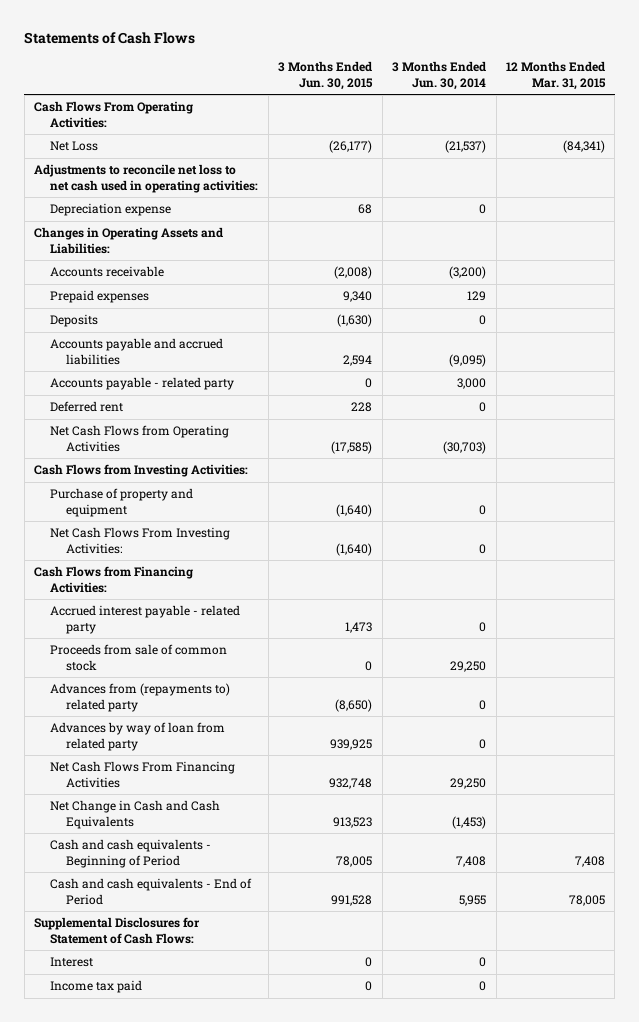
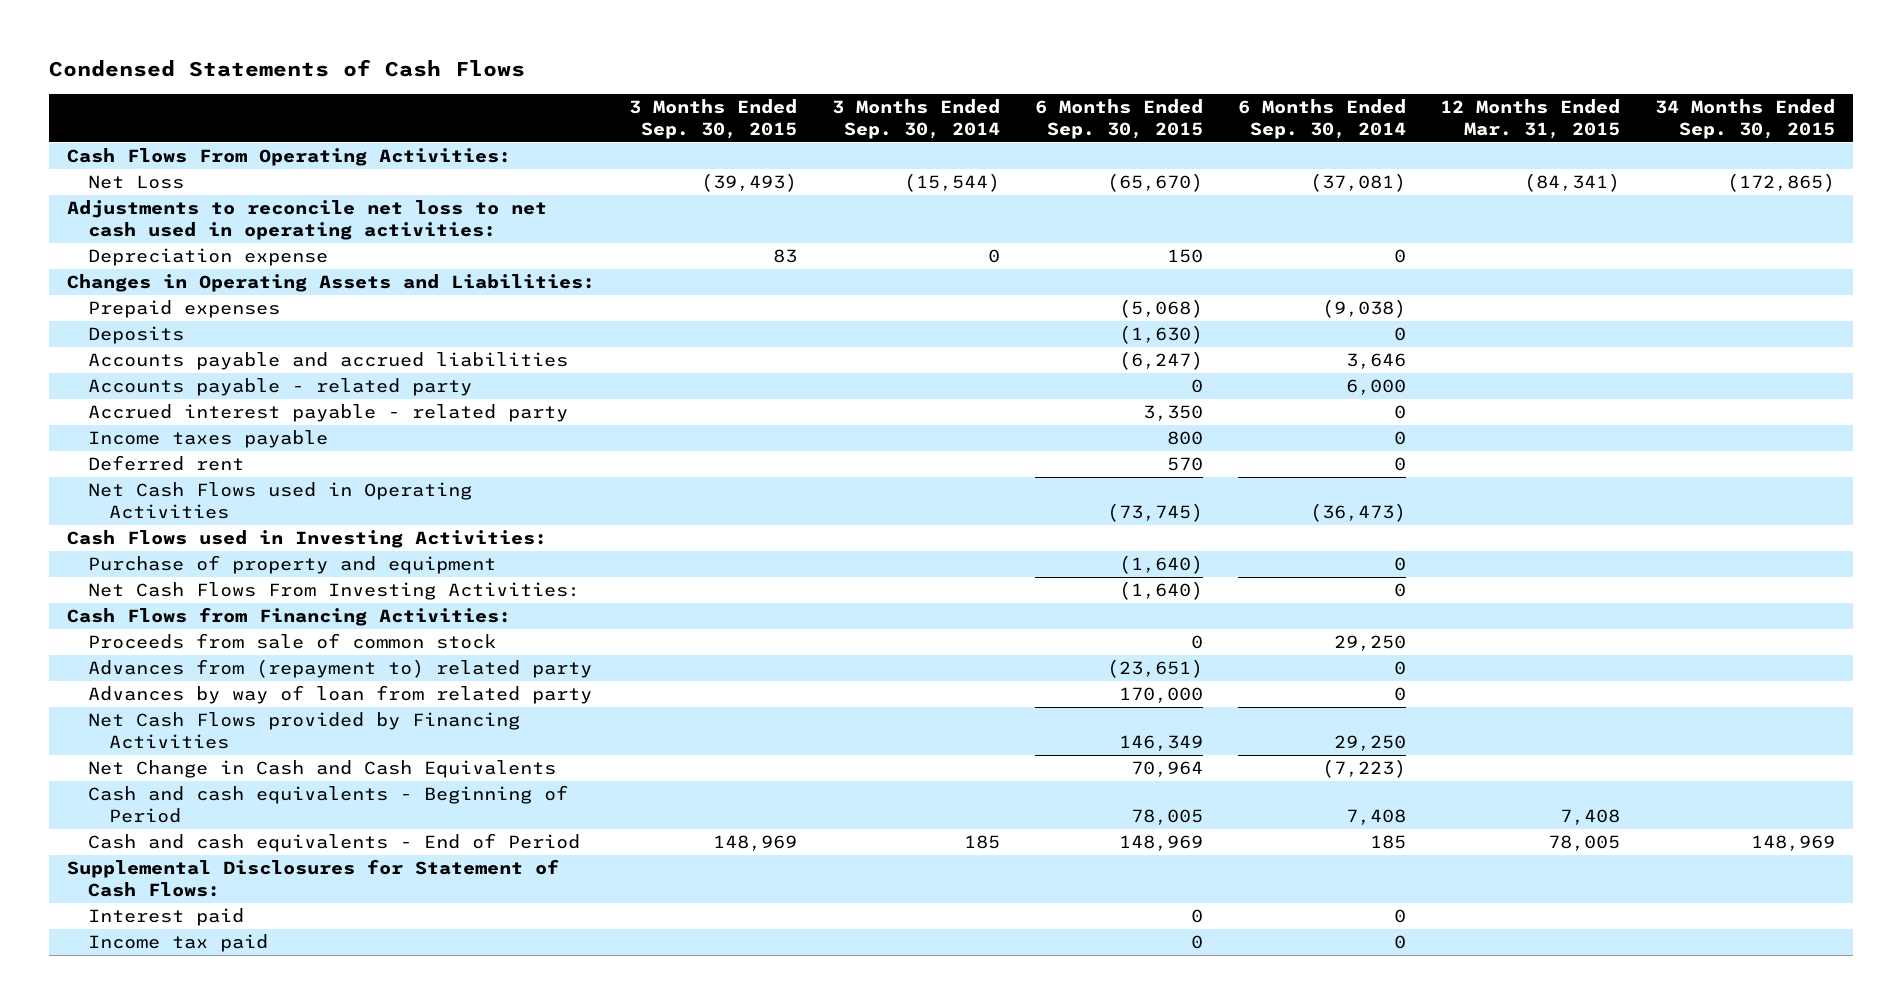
[24,31,196,44] Statements of Cash Flows -> [49,59,526,78] Condensed Statements of Cash Flows
[278,61,374,90] 3 Months Ended Jun. 30, 2015 -> none
[392,61,487,90] 3 Months Ended Jun. 30, 2014 -> none
none -> [629,98,798,139] 3 Months Ended Sep. 30, 2015
none -> [832,98,1001,139] 3 Months Ended Sep. 30, 2014
none -> [1034,98,1203,139] 6 Months Ended Sep. 30, 2015
none -> [1237,98,1406,139] 6 Months Ended Sep. 30, 2014
none -> [1655,98,1836,139] 34 Months Ended Sep. 30, 2015
[50,266,165,278] Accounts receivable -> none
[50,605,241,634] Accrued interest payable - related party -> [87,404,568,423] Accrued interest payable - related party
none -> [87,430,328,449] Income taxes payable
[50,425,230,452] Net Cash Flows from Operating Activities -> [87,482,472,520] Net Cash Flows used in Operating Activities
[34,464,249,478] Cash Flows from Investing Activities: -> [66,530,547,549] Cash Flows used in Investing Activities:
[50,683,231,712] Advances from (repayments to) related party -> [87,659,592,679] Advances from (repayment to) related party
[50,761,236,788] Net Cash Flows From Financing Activities -> [87,712,520,750] Net Cash Flows provided by Financing Activities
[50,957,94,968] Interest -> [87,908,244,927] Interest paid

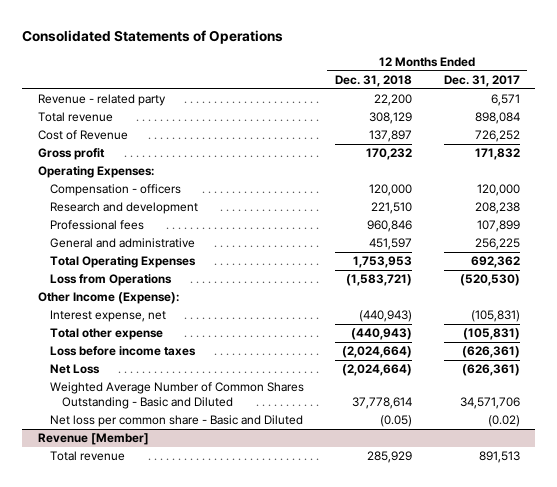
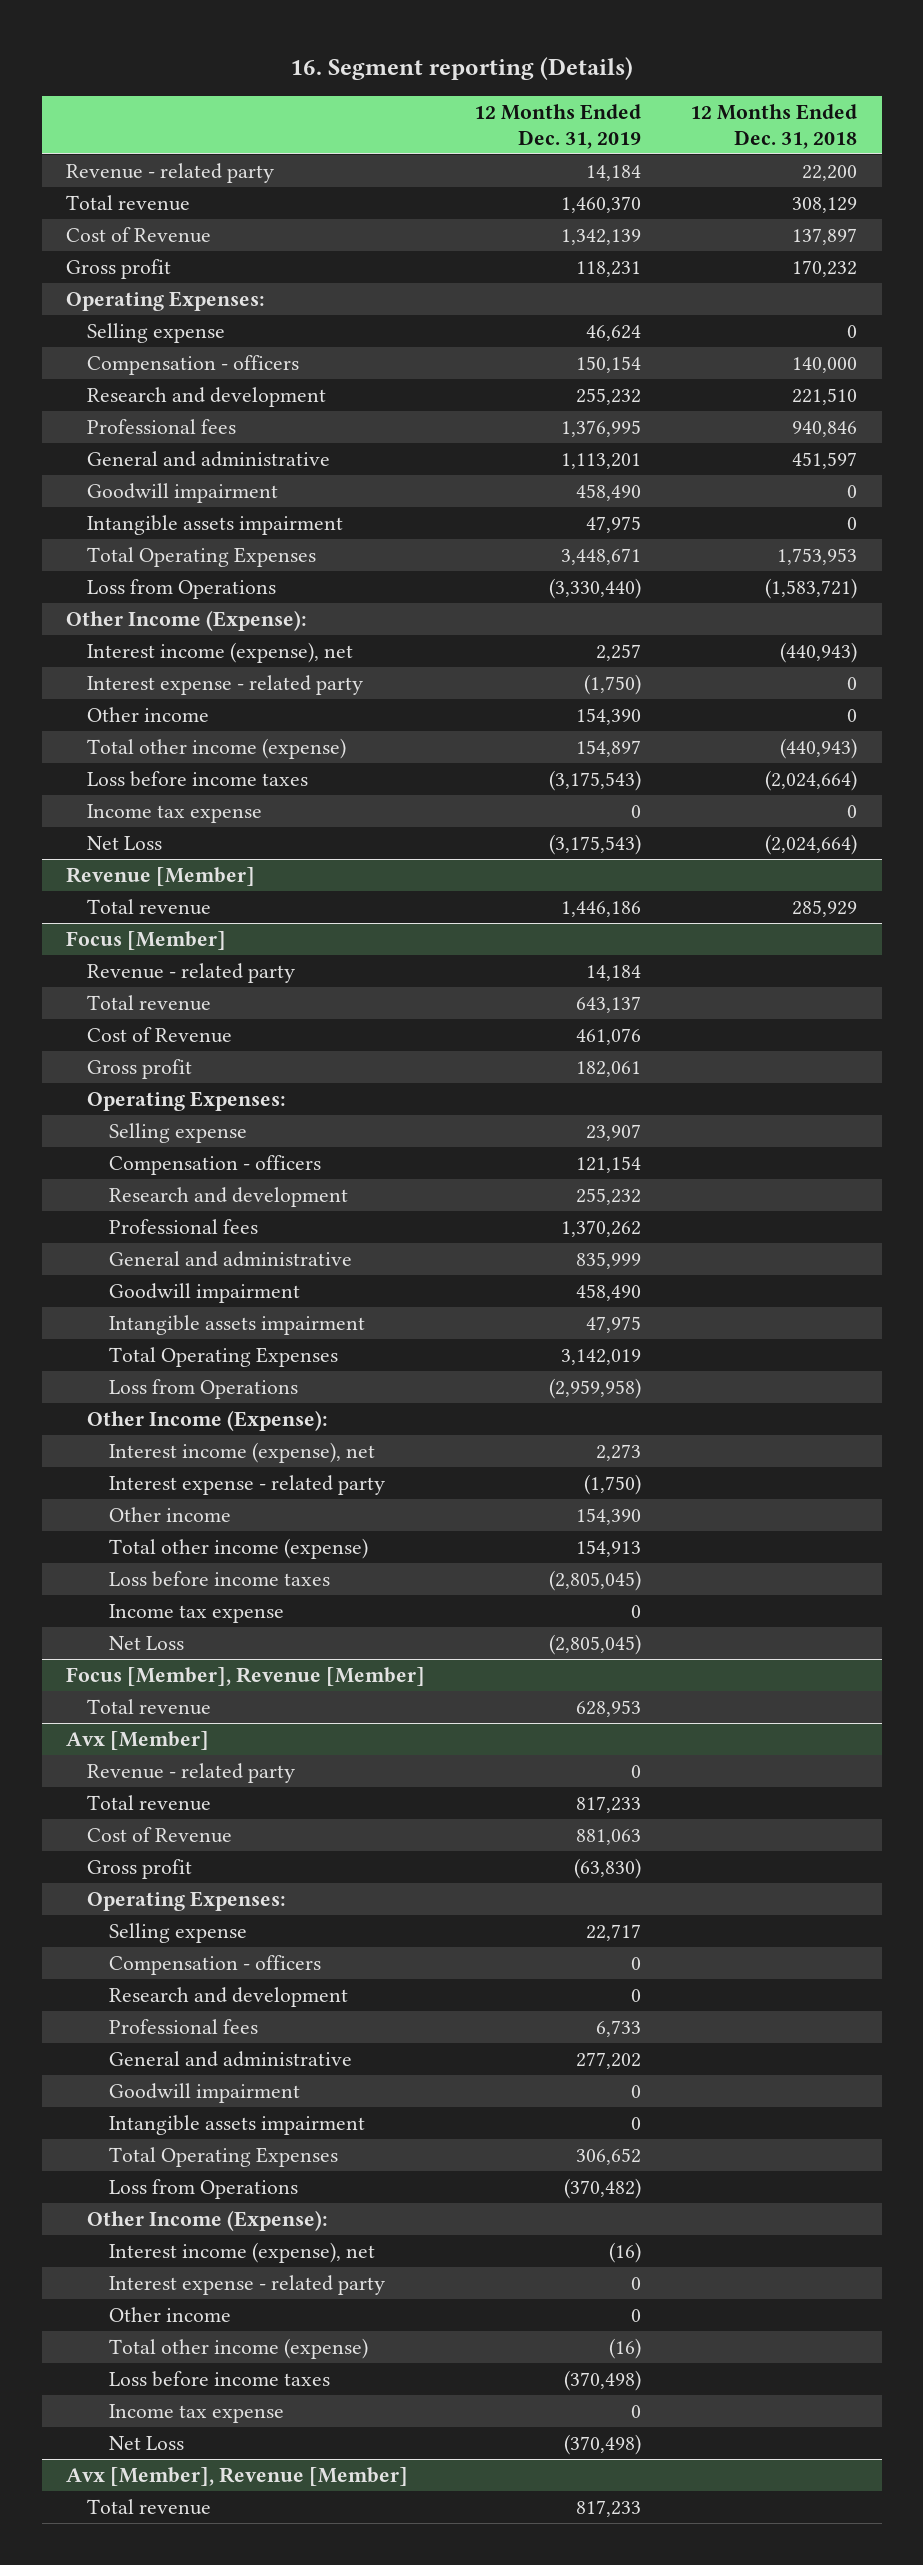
[22,29,284,44] Consolidated Statements of Operations -> [289,56,633,80] 16. Segment reporting (Details)
[443,75,520,88] Dec. 31, 2017 -> none
none -> [474,104,642,149] 12 Months Ended Dec. 31, 2019
none -> [87,323,226,344] Selling expense
[369,184,413,197] 120,000 -> [792,357,858,374] 140,000
[367,220,413,233] 960,846 -> [792,421,858,438] 940,846
none -> [87,483,279,504] Goodwill impairment
none -> [87,515,344,536] Intangible assets impairment
[49,310,166,323] Interest expense, net -> [87,642,354,664] Interest income (expense), net
none -> [87,675,364,696] Interest expense - related party
none -> [87,707,210,723] Other income
[49,328,163,341] Total other expense -> [87,738,347,760] Total other income (expense)
none -> [87,804,263,824] Income tax expense
[49,382,304,409] Weighted Average Number of Common Shares Outstanding - Basic and Diluted -> none
[49,415,303,428] Net loss per common share - Basic and Diluted -> none
none -> [66,931,227,951] Focus [Member]
none -> [87,963,296,984] Revenue - related party
none -> [87,995,212,1012] Total revenue
none -> [87,1027,233,1044] Cost of Revenue
none -> [87,1059,193,1080] Gross profit
none -> [87,1091,287,1112] Operating Expenses:
none -> [108,1123,247,1144] Selling expense
none -> [108,1155,321,1176] Compensation - officers
none -> [108,1187,348,1208] Research and development
none -> [108,1219,258,1235] Professional fees
none -> [108,1251,352,1268] General and administrative
none -> [108,1283,300,1304] Goodwill impairment
none -> [108,1315,365,1336] Intangible assets impairment
none -> [108,1347,338,1368] Total Operating Expenses
none -> [108,1379,298,1400] Loss from Operations
none -> [87,1410,329,1432] Other Income (Expense):
none -> [108,1442,375,1464] Interest income (expense), net
none -> [108,1475,385,1496] Interest expense - related party
none -> [108,1507,231,1523] Other income
none -> [108,1538,368,1560] Total other income (expense)
none -> [108,1571,330,1588] Loss before income taxes
none -> [108,1604,284,1624] Income tax expense
none -> [108,1636,184,1651] Net Loss
none -> [66,1667,426,1687] Focus [Member], Revenue [Member]
none -> [87,1699,212,1716] Total revenue
none -> [66,1731,210,1751] Avx [Member]
none -> [87,1763,296,1784] Revenue - related party
none -> [87,1795,212,1812] Total revenue
none -> [87,1827,233,1844] Cost of Revenue
none -> [87,1859,193,1880] Gross profit
none -> [87,1891,287,1912] Operating Expenses:
none -> [108,1923,247,1944] Selling expense
none -> [108,1955,321,1976] Compensation - officers
none -> [108,1987,348,2008] Research and development
none -> [108,2019,258,2035] Professional fees
none -> [108,2051,352,2068] General and administrative
none -> [108,2083,300,2104] Goodwill impairment
none -> [108,2115,365,2136] Intangible assets impairment
none -> [108,2147,338,2168] Total Operating Expenses
none -> [108,2179,298,2200] Loss from Operations
none -> [87,2210,329,2232] Other Income (Expense):
none -> [108,2242,375,2264] Interest income (expense), net
none -> [108,2275,385,2296] Interest expense - related party
none -> [108,2307,231,2323] Other income
none -> [108,2338,368,2360] Total other income (expense)
none -> [108,2371,330,2388] Loss before income taxes
none -> [108,2404,284,2424] Income tax expense
none -> [108,2436,184,2451] Net Loss
none -> [66,2467,409,2487] Avx [Member], Revenue [Member]
none -> [87,2499,212,2516] Total revenue

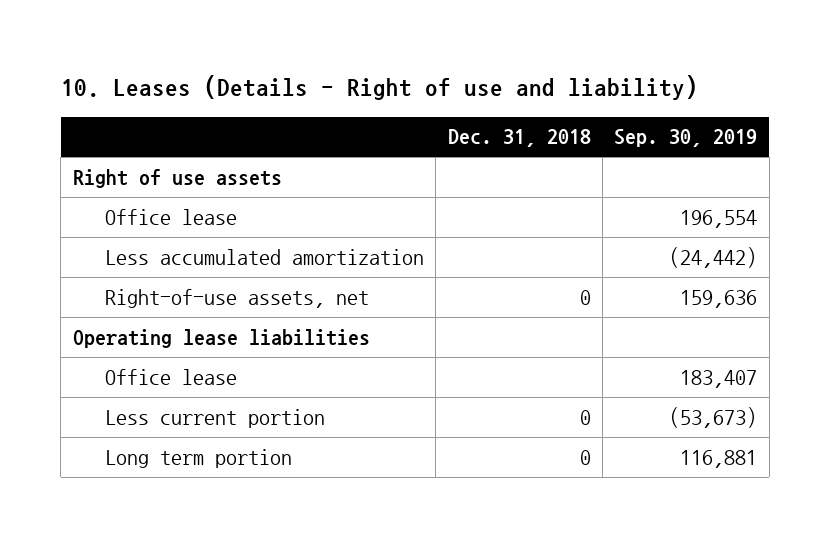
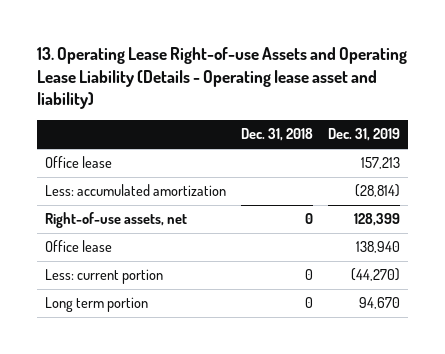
[60,74,698,100] 10. Leases (Details - Right of use and liability) -> [37,47,408,110] 13. Operating Lease Right-of-use Assets and Operating Lease Liability (Details - Operating lease asset and liability)
[614,129,758,148] Sep. 30, 2019 -> none
none -> [328,128,401,142] Dec. 31, 2019
[72,168,282,188] Right of use assets -> none
[105,248,425,265] Less accumulated amortization -> [44,184,226,197] Less: accumulated amortization
[72,328,370,348] Operating lease liabilities -> none
[105,408,326,428] Less current portion -> [44,269,163,285] Less: current portion

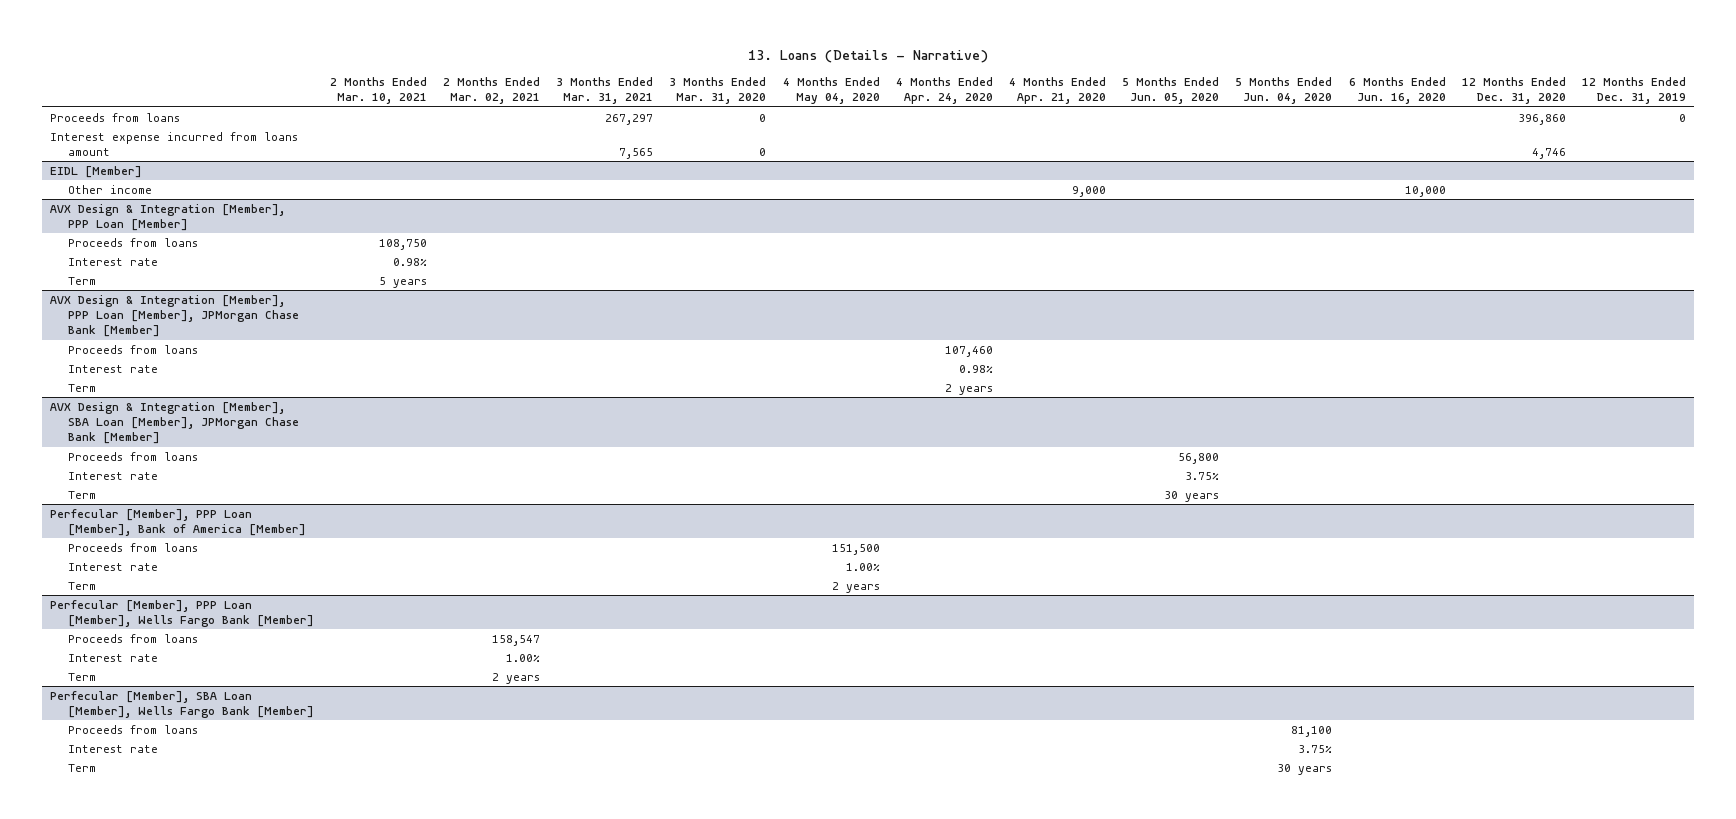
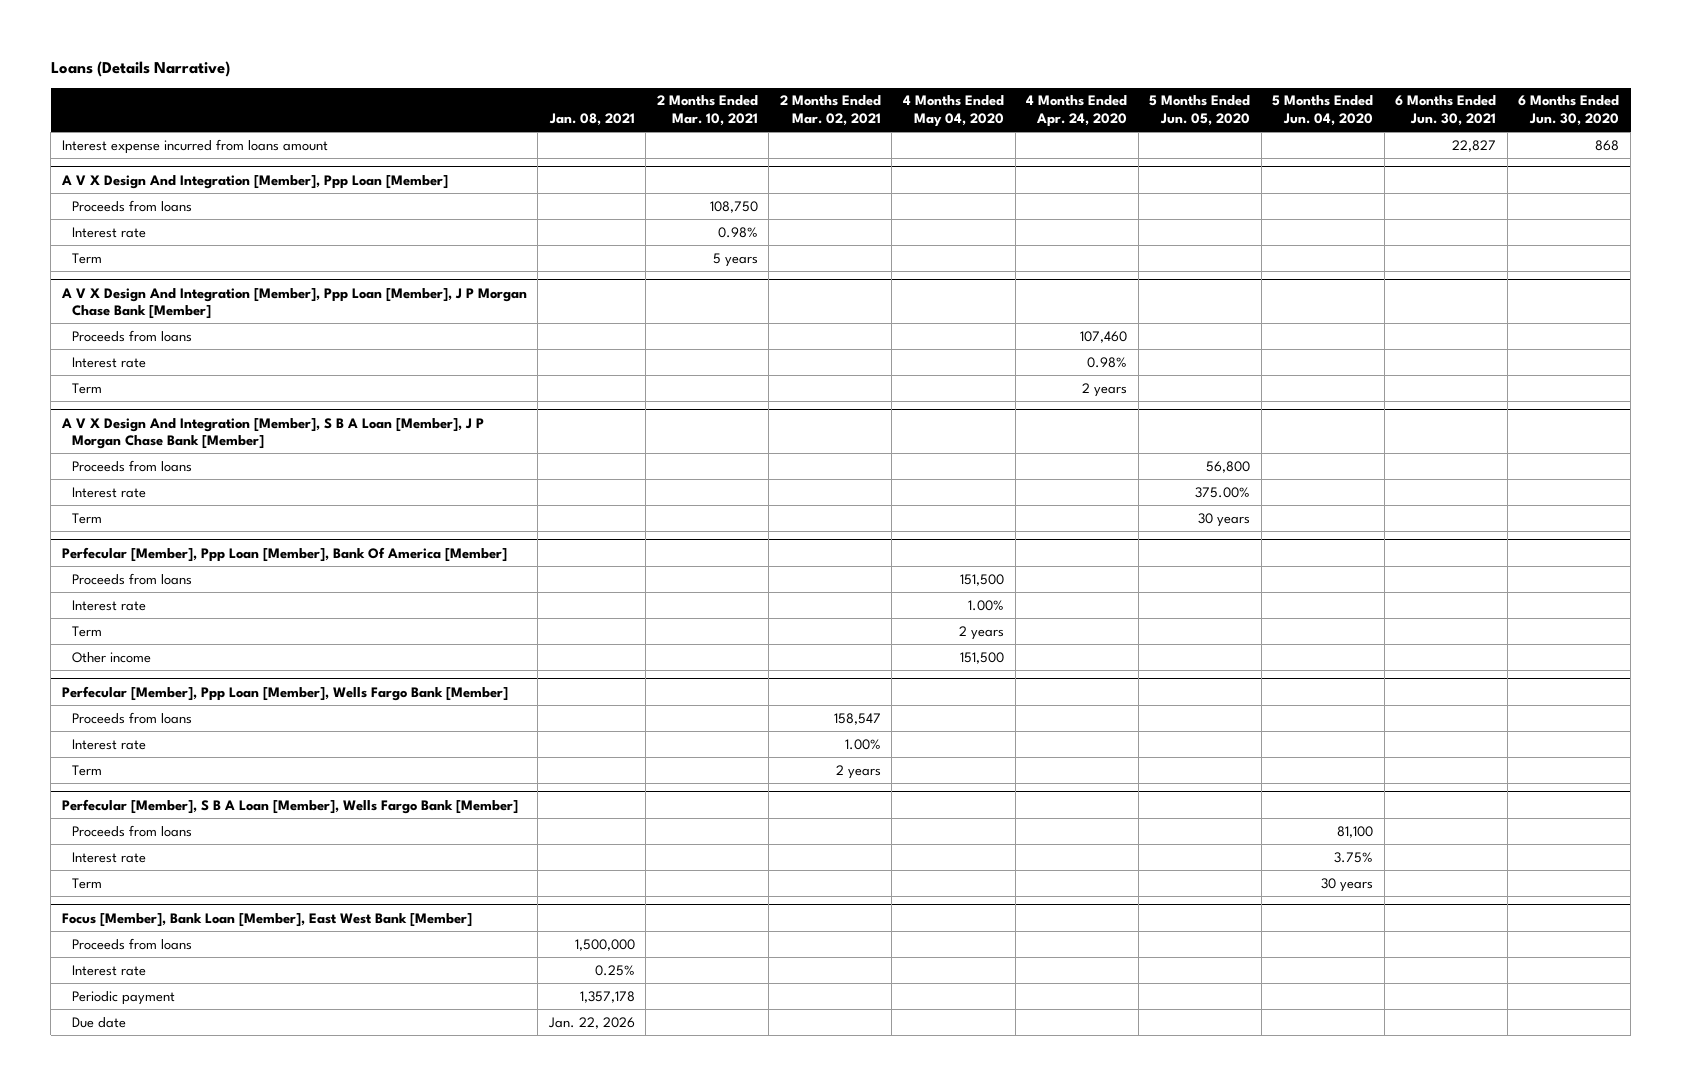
[747,50,988,64] 13. Loans (Details - Narrative) -> [50,61,230,78] Loans (Details Narrative)
[556,77,654,105] 3 Months Ended Mar. 31, 2021 -> none
[669,77,767,105] 3 Months Ended Mar. 31, 2020 -> none
[1008,77,1106,105] 4 Months Ended Apr. 21, 2020 -> none
[1348,77,1446,105] 6 Months Ended Jun. 16, 2020 -> none
[1461,77,1566,105] 12 Months Ended Dec. 31, 2020 -> none
[1581,77,1686,105] 12 Months Ended Dec. 31, 2019 -> none
none -> [548,112,635,126] Jan. 08, 2021
none -> [1395,95,1497,126] 6 Months Ended Jun. 30, 2021
none -> [1518,95,1620,126] 6 Months Ended Jun. 30, 2020
[49,112,180,122] Proceeds from loans -> none
[49,165,142,178] EIDL [Member] -> none
[67,184,152,194] Other income -> none
[49,203,285,232] AVX Design & Integration [Member], PPP Loan [Member] -> [60,174,448,189] A V X Design And Integration [Member], Ppp Loan [Member]
[49,294,299,338] AVX Design & Integration [Member], PPP Loan [Member], JPMorgan Chase Bank [Member] -> [60,287,527,320] A V X Design And Integration [Member], Ppp Loan [Member], J P Morgan Chase Bank [Member]
[49,401,299,445] AVX Design & Integration [Member], SBA Loan [Member], JPMorgan Chase Bank [Member] -> [60,417,484,450] A V X Design And Integration [Member], S B A Loan [Member], J P Morgan Chase Bank [Member]
[1185,471,1220,480] 3.75% -> [1195,486,1251,498] 375.00%
[49,508,306,537] Perfecular [Member], PPP Loan [Member], Bank of America [Member] -> [61,546,507,562] Perfecular [Member], Ppp Loan [Member], Bank Of America [Member]
none -> [72,651,152,663] Other income
[49,599,314,628] Perfecular [Member], PPP Loan [Member], Wells Fargo Bank [Member] -> [61,685,508,701] Perfecular [Member], Ppp Loan [Member], Wells Fargo Bank [Member]
[49,690,314,719] Perfecular [Member], SBA Loan [Member], Wells Fargo Bank [Member] -> [61,798,518,814] Perfecular [Member], S B A Loan [Member], Wells Fargo Bank [Member]
none -> [61,912,472,927] Focus [Member], Bank Loan [Member], East West Bank [Member]
none -> [72,937,193,950] Proceeds from loans
none -> [72,964,147,976] Interest rate
none -> [72,990,176,1005] Periodic payment
none -> [72,1016,127,1028] Due date

